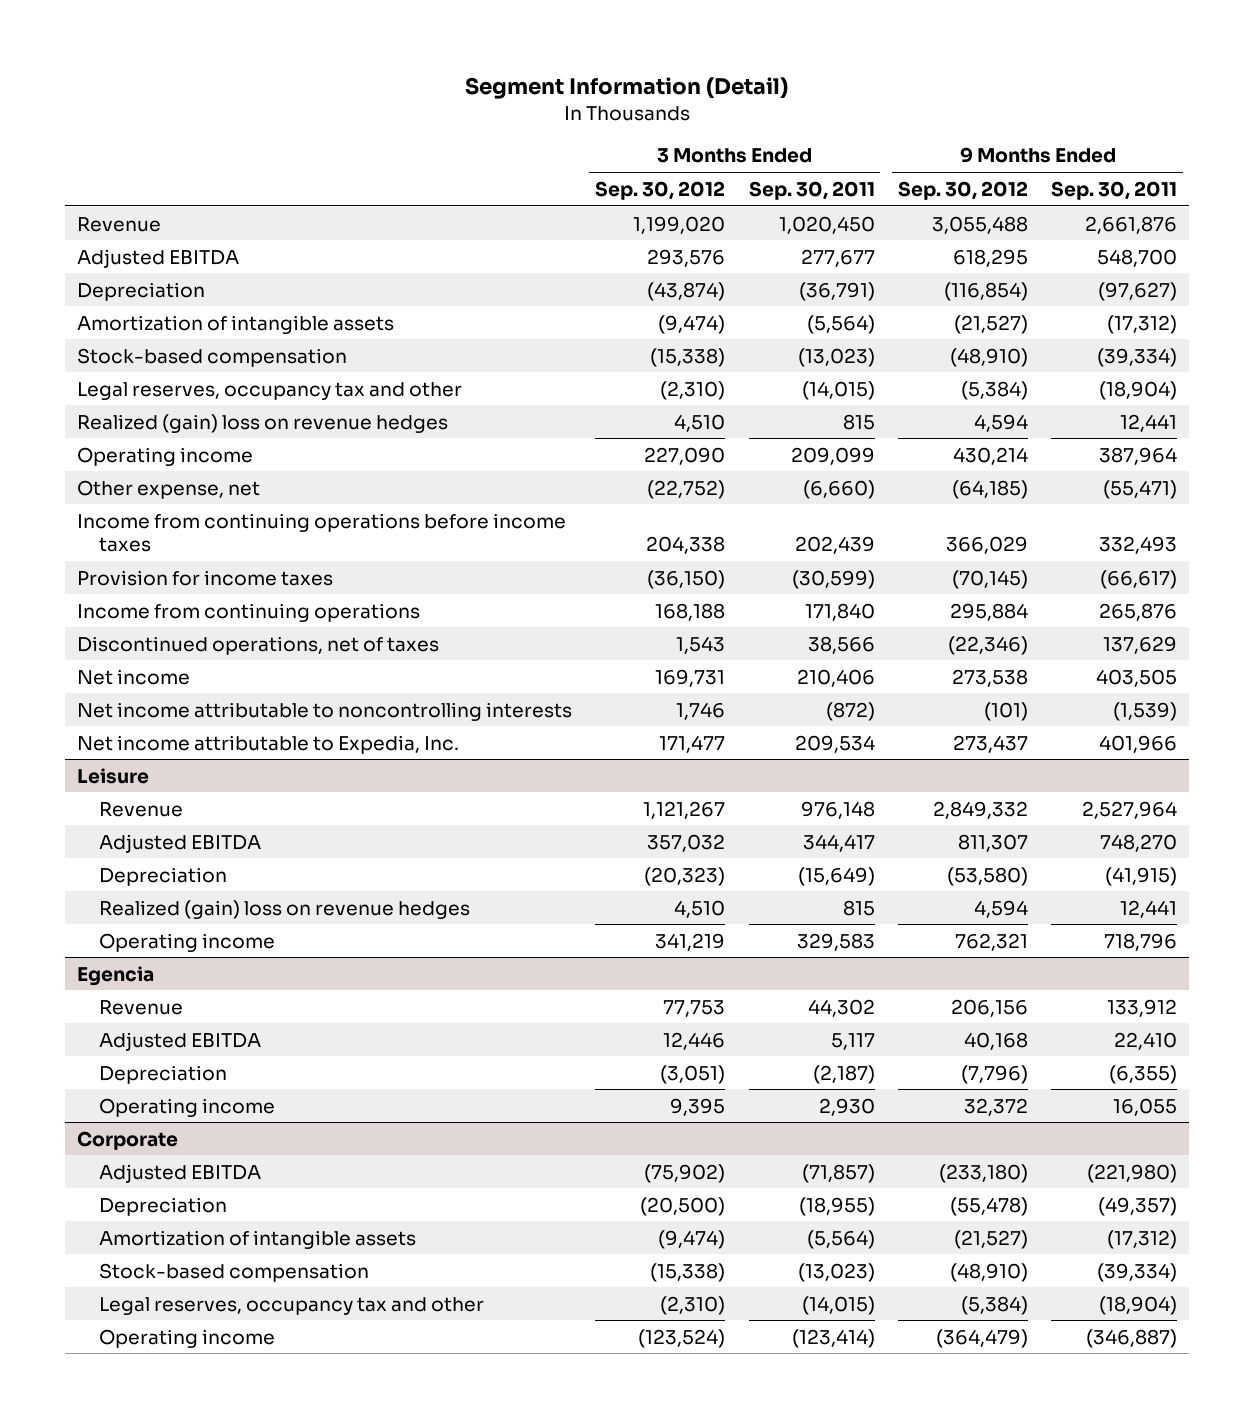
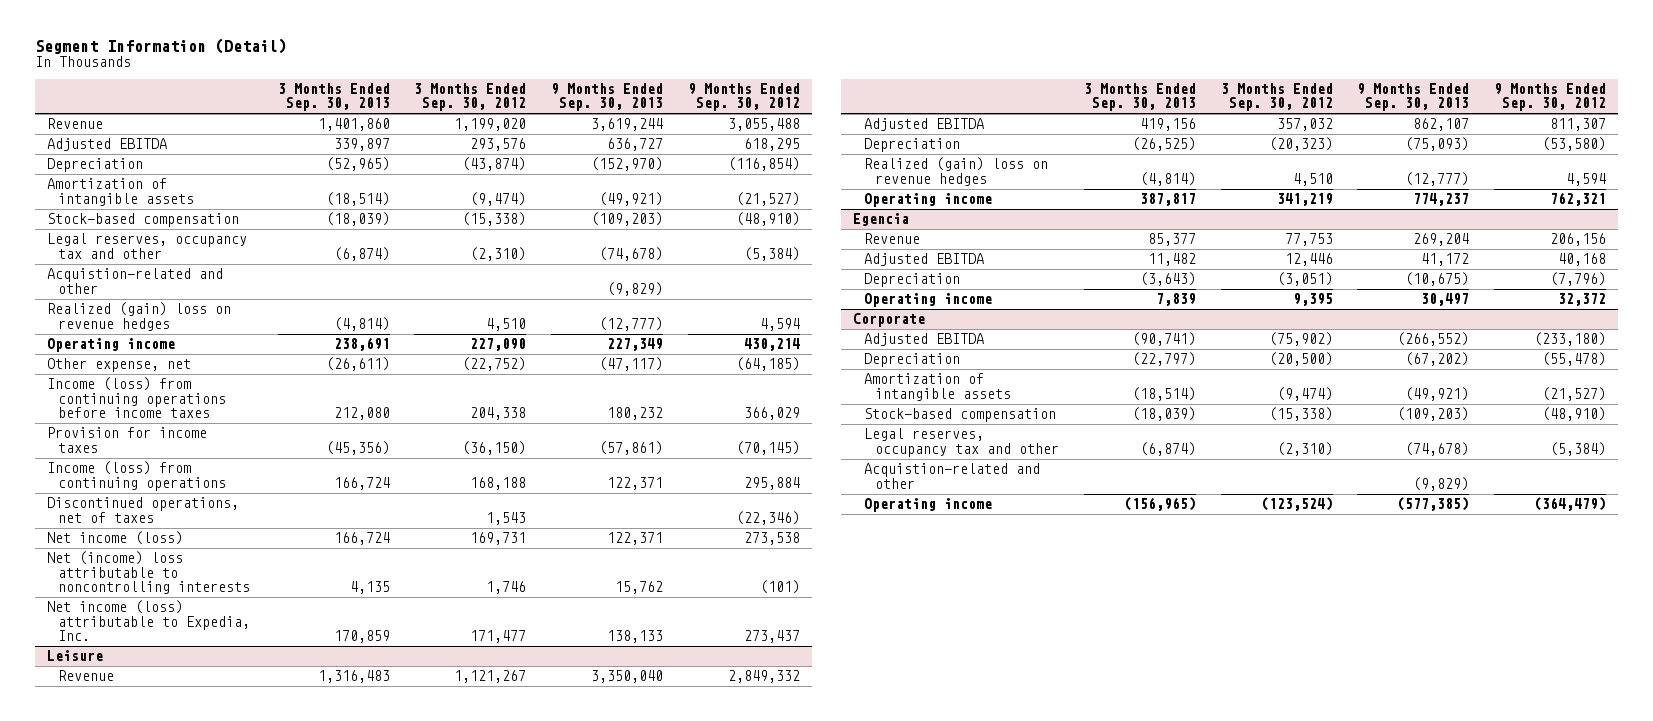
[748,180,875,200] Sep. 30, 2011 -> none
[1051,180,1178,200] Sep. 30, 2011 -> none
none -> [277,83,390,112] 3 Months Ended Sep. 30, 2013
none -> [551,83,664,112] 9 Months Ended Sep. 30, 2013
none -> [46,268,223,294] Acquistion-related and other
[76,512,566,553] Income from continuing operations before income taxes -> [46,377,226,418] Income (loss) from continuing operations before income taxes
[76,602,420,622] Income from continuing operations -> [46,461,226,491] Income (loss) from continuing operations
[76,668,190,685] Net income -> [46,531,183,546] Net income (loss)
[76,701,572,721] Net income attributable to noncontrolling interests -> [46,551,250,594] Net (income) loss attributable to noncontrolling interests
[76,734,459,754] Net income attributable to Expedia, Inc. -> [46,600,250,641] Net income (loss) attributable to Expedia, Inc.
none -> [863,463,1040,489] Acquistion-related and other

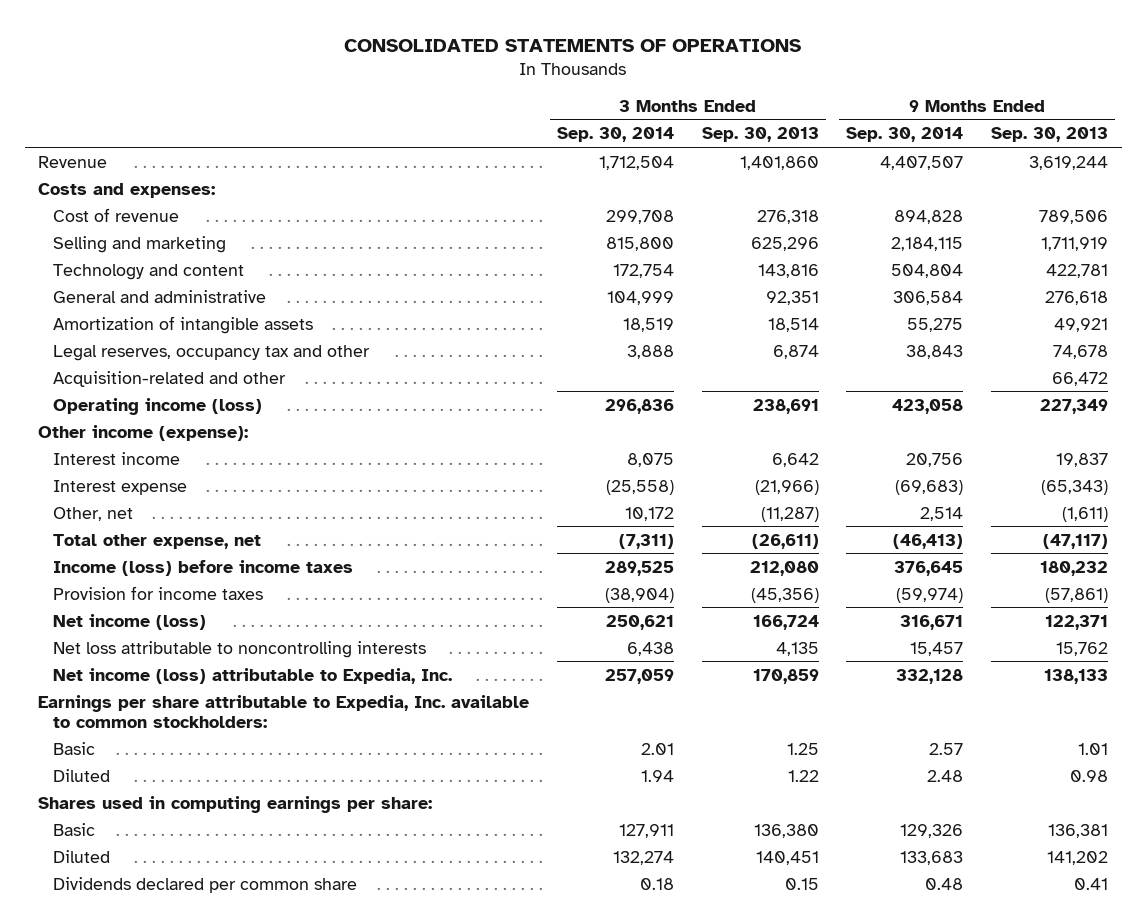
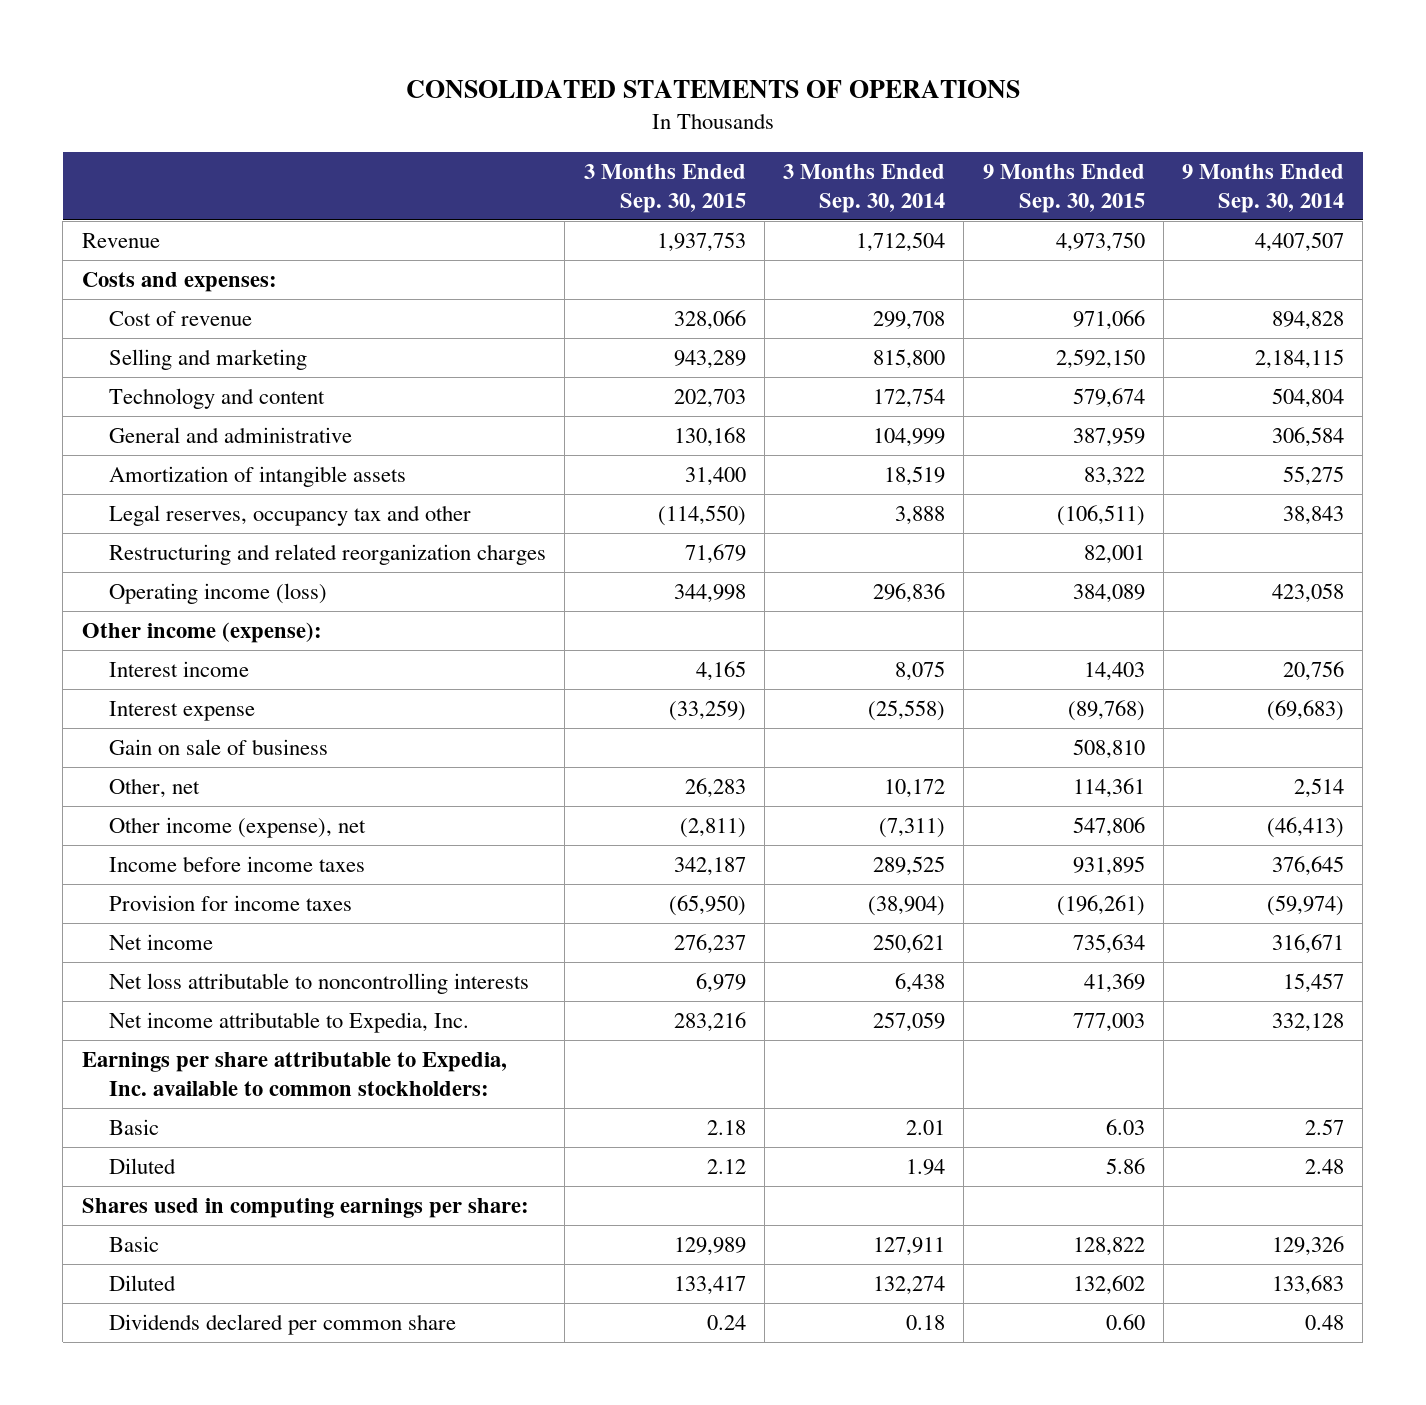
[701,127,819,143] Sep. 30, 2013 -> none
[990,127,1108,143] Sep. 30, 2013 -> none
none -> [583,163,746,213] 3 Months Ended Sep. 30, 2015
none -> [982,163,1145,213] 9 Months Ended Sep. 30, 2015
[52,370,286,387] Acquisition-related and other -> none
none -> [109,544,547,566] Restructuring and related reorganization charges
none -> [109,739,329,756] Gain on sale of business
[52,533,261,549] Total other expense, net -> [109,817,367,839] Other income (expense), net
[52,559,353,576] Income (loss) before income taxes -> [109,856,366,873] Income before income taxes
[52,613,206,630] Net income (loss) -> [109,934,214,951] Net income
[52,667,452,684] Net income (loss) attributable to Expedia, Inc. -> [109,1012,470,1034] Net income attributable to Expedia, Inc.

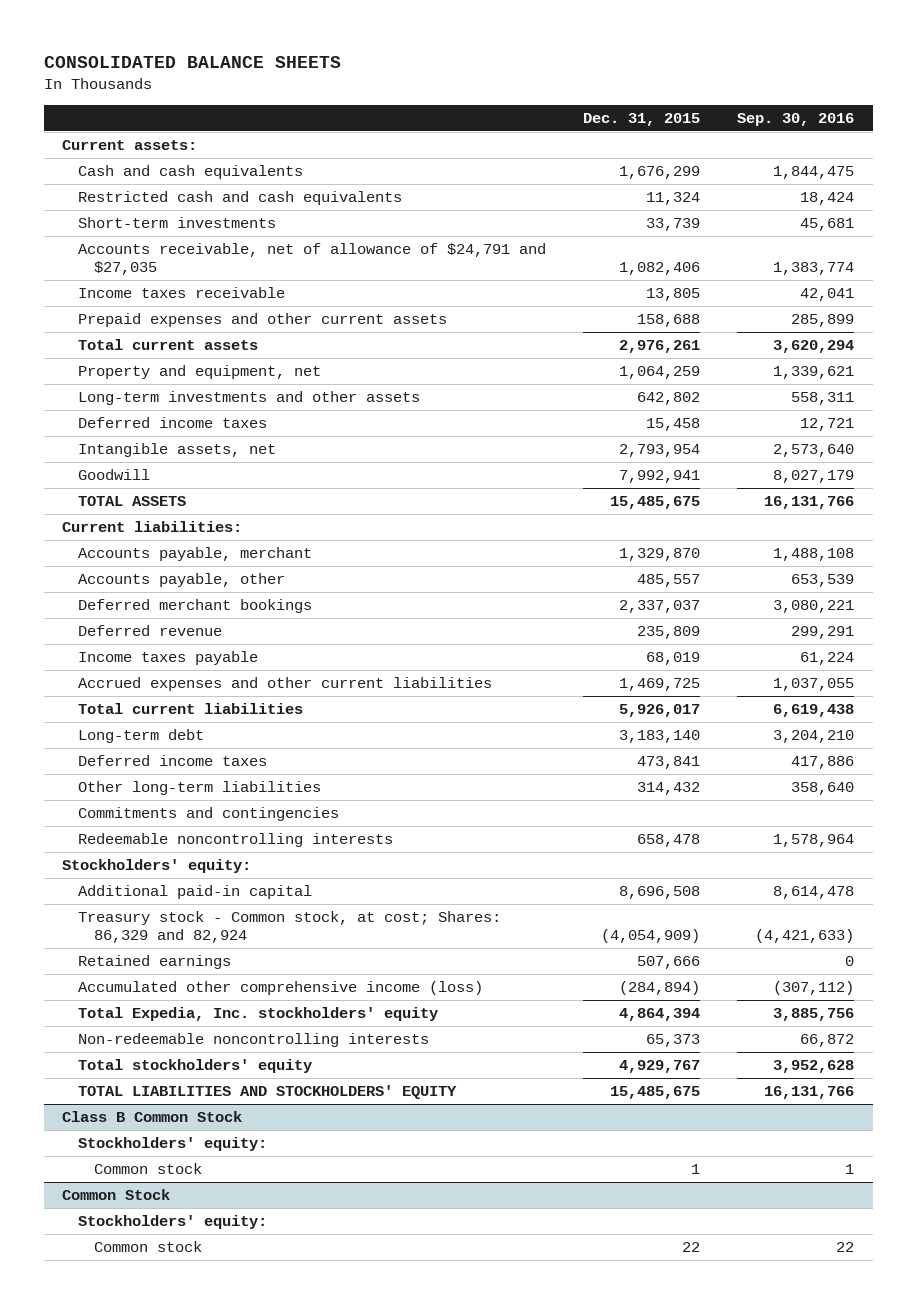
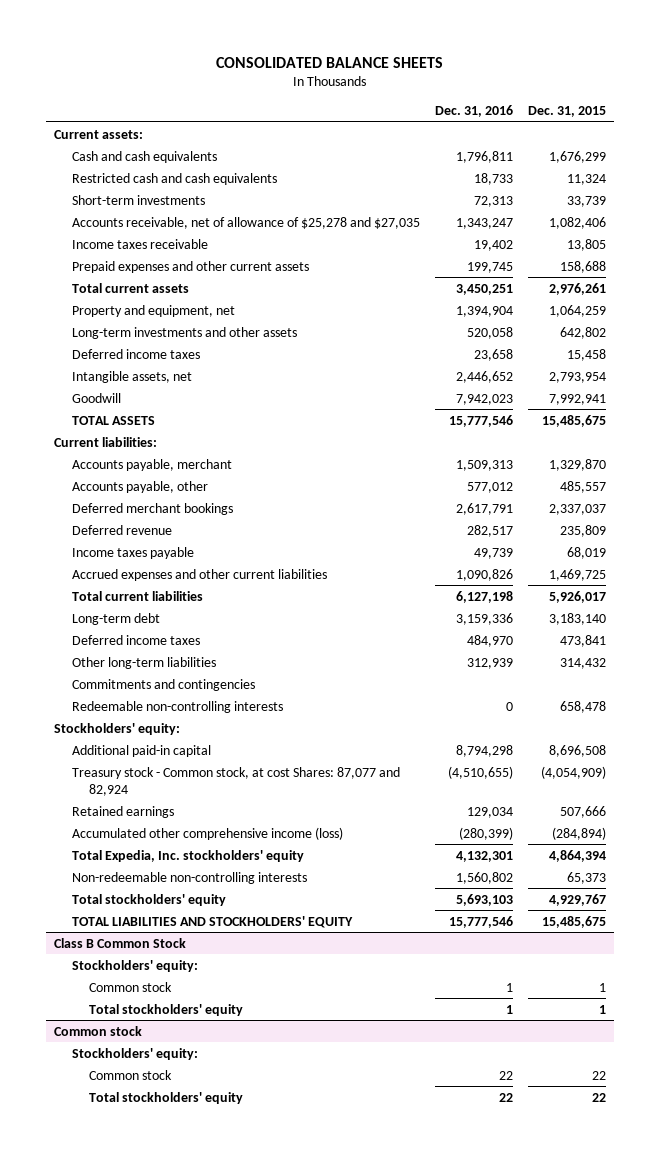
[737,112,855,126] Sep. 30, 2016 -> none
none -> [434,105,513,118] Dec. 31, 2016
[77,243,546,276] Accounts receivable, net of allowance of $24,791 and $27,035 -> [71,216,420,229] Accounts receivable, net of allowance of $25,278 and $27,035
[77,833,393,848] Redeemable noncontrolling interests -> [71,700,283,713] Redeemable non-controlling interests
[77,911,501,944] Treasury stock - Common stock, at cost; Shares: 86,329 and 82,924 -> [71,766,400,796] Treasury stock - Common stock, at cost Shares: 87,077 and 82,924
[77,1033,429,1048] Non-redeemable noncontrolling interests -> [71,871,307,884] Non-redeemable non-controlling interests
none -> [89,1003,244,1016] Total stockholders' equity
[62,1189,171,1201] Common Stock -> [54,1025,143,1036] Common stock
none -> [89,1091,244,1104] Total stockholders' equity

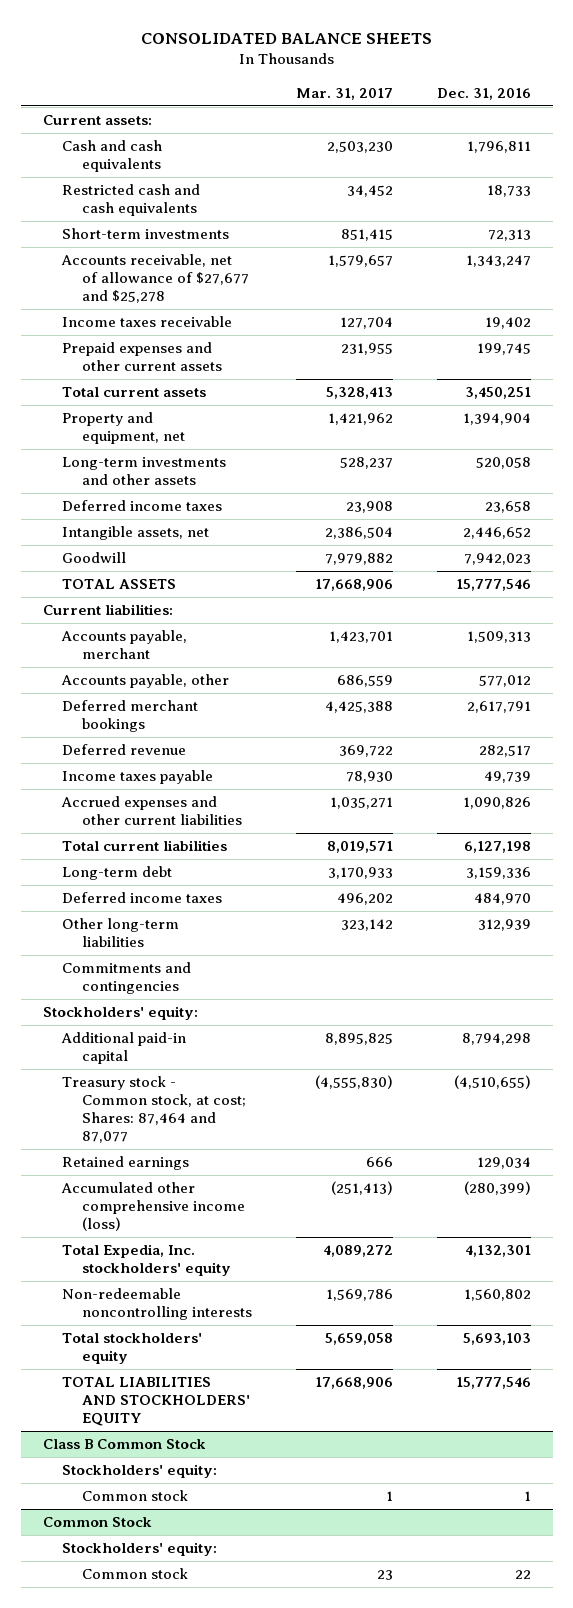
[528,106,607,118] Dec. 31, 2015 -> none
none -> [295,87,393,100] Mar. 31, 2017
[71,216,420,229] Accounts receivable, net of allowance of $25,278 and $27,035 -> [61,254,250,304] Accounts receivable, net of allowance of $27,677 and $25,278
[71,700,283,713] Redeemable non-controlling interests -> none
[71,766,400,796] Treasury stock - Common stock, at cost Shares: 87,077 and 82,924 -> [62,1076,247,1144] Treasury stock - Common stock, at cost; Shares: 87,464 and 87,077
[71,871,307,884] Non-redeemable non-controlling interests -> [62,1288,253,1321] Non-redeemable noncontrolling interests
[89,1003,244,1016] Total stockholders' equity -> none
[54,1025,143,1036] Common stock -> [42,1517,152,1528] Common Stock
[89,1091,244,1104] Total stockholders' equity -> none

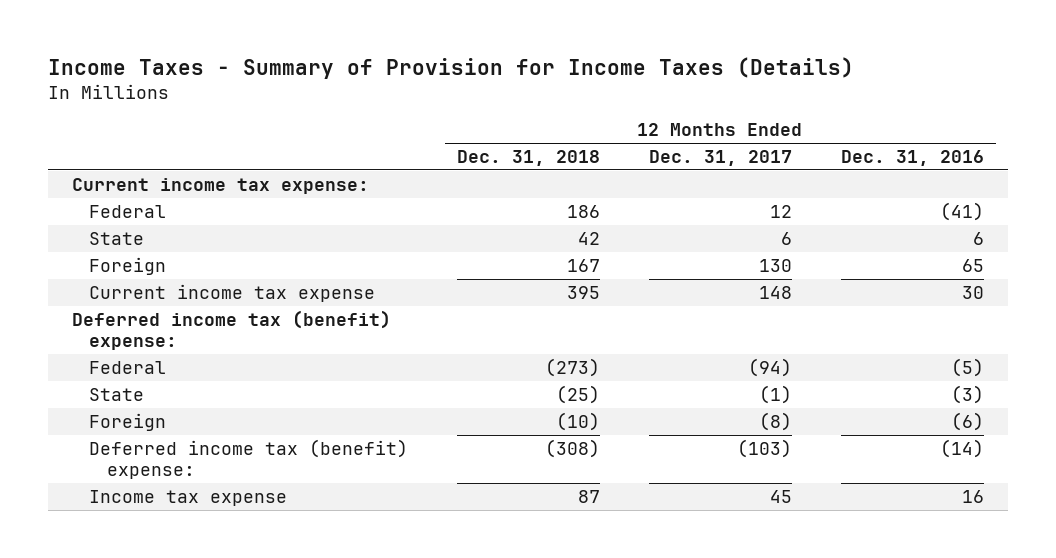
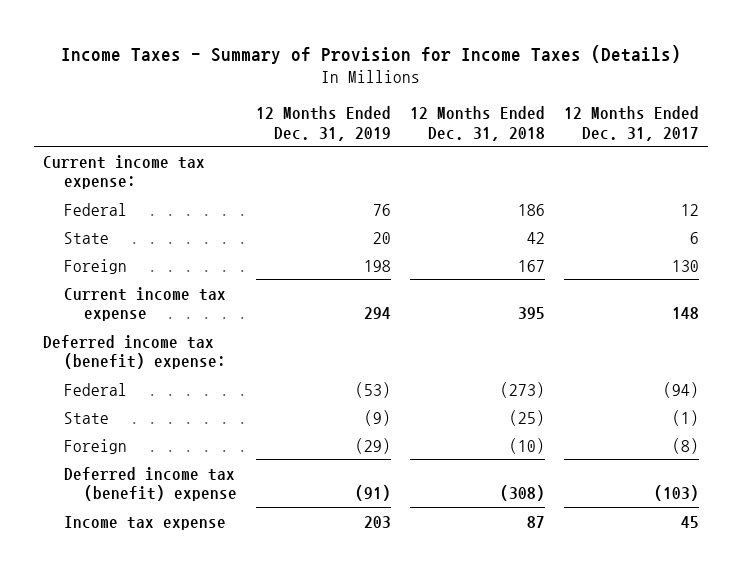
[840,149,984,166] Dec. 31, 2016 -> none
none -> [256,106,392,141] 12 Months Ended Dec. 31, 2019
[89,438,409,480] Deferred income tax (benefit) expense: -> [63,466,238,501] Deferred income tax (benefit) expense

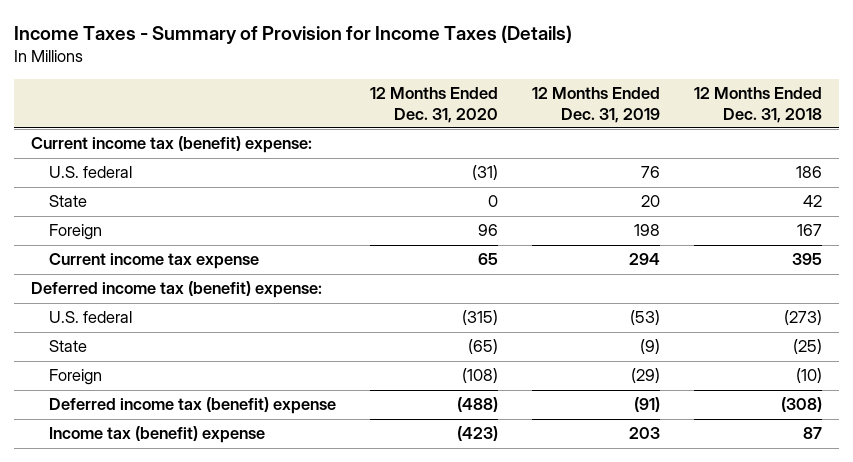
[563,106,699,141] 12 Months Ended Dec. 31, 2017 -> none
none -> [369,87,498,123] 12 Months Ended Dec. 31, 2020
[43,154,206,189] Current income tax expense: -> [31,136,313,154] Current income tax (benefit) expense:
[63,202,127,216] Federal -> [48,166,132,179] U.S. federal
[63,382,127,396] Federal -> [48,311,132,324] U.S. federal
[63,515,226,530] Income tax expense -> [48,426,265,444] Income tax (benefit) expense

